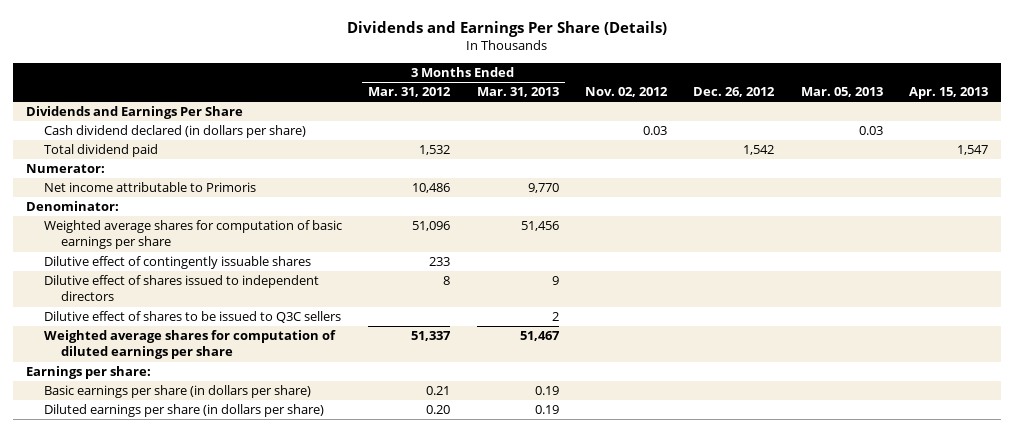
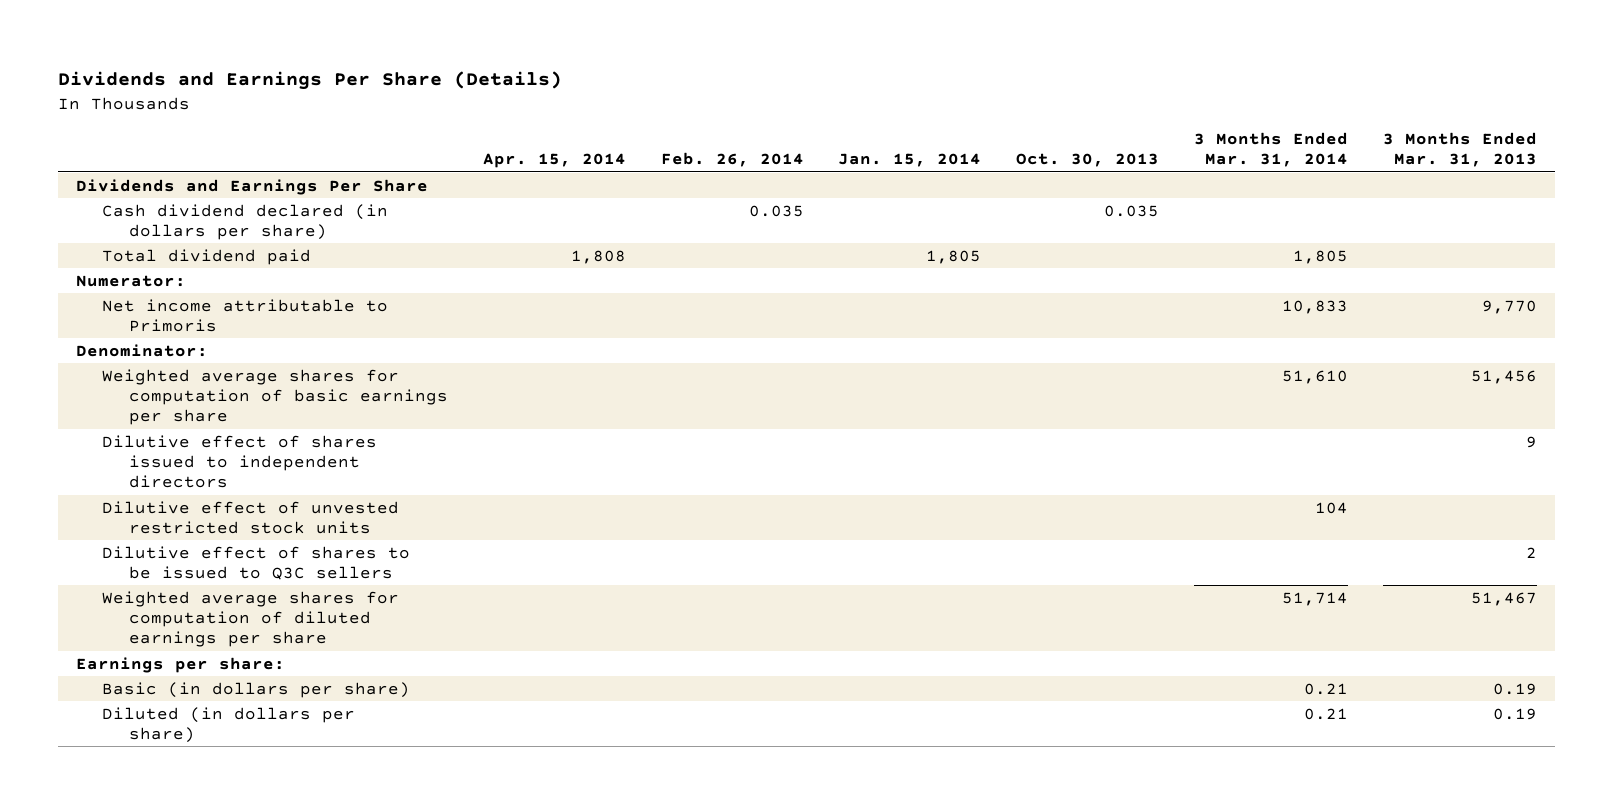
[368,87,452,98] Mar. 31, 2012 -> none
[584,87,668,98] Nov. 02, 2012 -> none
[693,87,776,98] Dec. 26, 2012 -> none
[800,87,883,98] Mar. 05, 2013 -> none
[909,87,989,100] Apr. 15, 2013 -> none
none -> [482,153,626,169] Apr. 15, 2014
none -> [660,152,804,168] Feb. 26, 2014
none -> [838,153,982,168] Jan. 15, 2014
none -> [1016,153,1160,168] Oct. 30, 2013
none -> [1194,131,1349,168] 3 Months Ended Mar. 31, 2014
[43,256,311,270] Dilutive effect of contingently issuable shares -> none
none -> [102,500,400,534] Dilutive effect of unvested restricted stock units
[43,385,311,399] Basic earnings per share (in dollars per share) -> [102,681,411,698] Basic (in dollars per share)
[43,404,324,418] Diluted earnings per share (in dollars per share) -> [102,706,356,743] Diluted (in dollars per share)

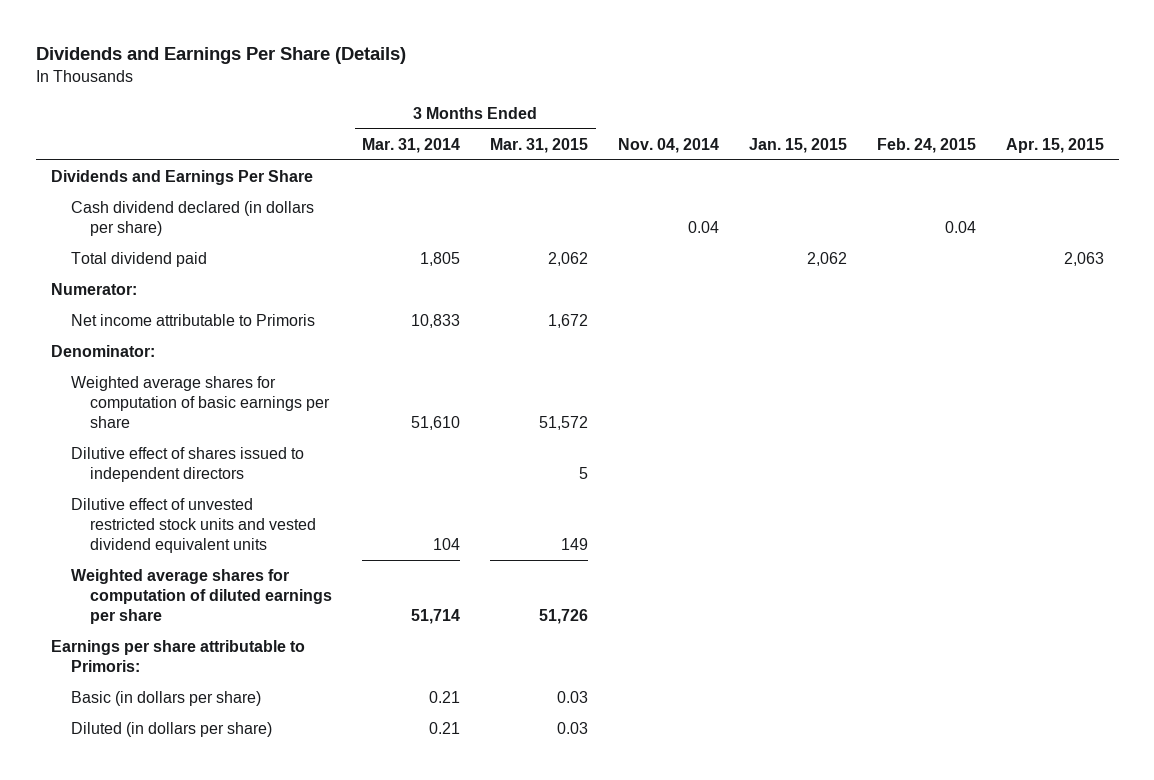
[482,153,626,169] Apr. 15, 2014 -> none
[660,152,804,168] Feb. 26, 2014 -> none
[838,153,982,168] Jan. 15, 2014 -> none
[1016,153,1160,168] Oct. 30, 2013 -> none
[1383,131,1538,168] 3 Months Ended Mar. 31, 2013 -> none
none -> [490,137,589,153] Mar. 31, 2015
none -> [618,137,720,153] Nov. 04, 2014
none -> [748,137,847,153] Jan. 15, 2015
none -> [876,137,976,153] Feb. 24, 2015
none -> [1005,137,1104,153] Apr. 15, 2015
[102,545,411,580] Dilutive effect of shares to be issued to Q3C sellers -> none
[102,500,400,534] Dilutive effect of unvested restricted stock units -> [70,498,317,553] Dilutive effect of unvested restricted stock units and vested dividend equivalent units
[75,656,285,673] Earnings per share: -> [50,640,305,672] Earnings per share attributable to Primoris:

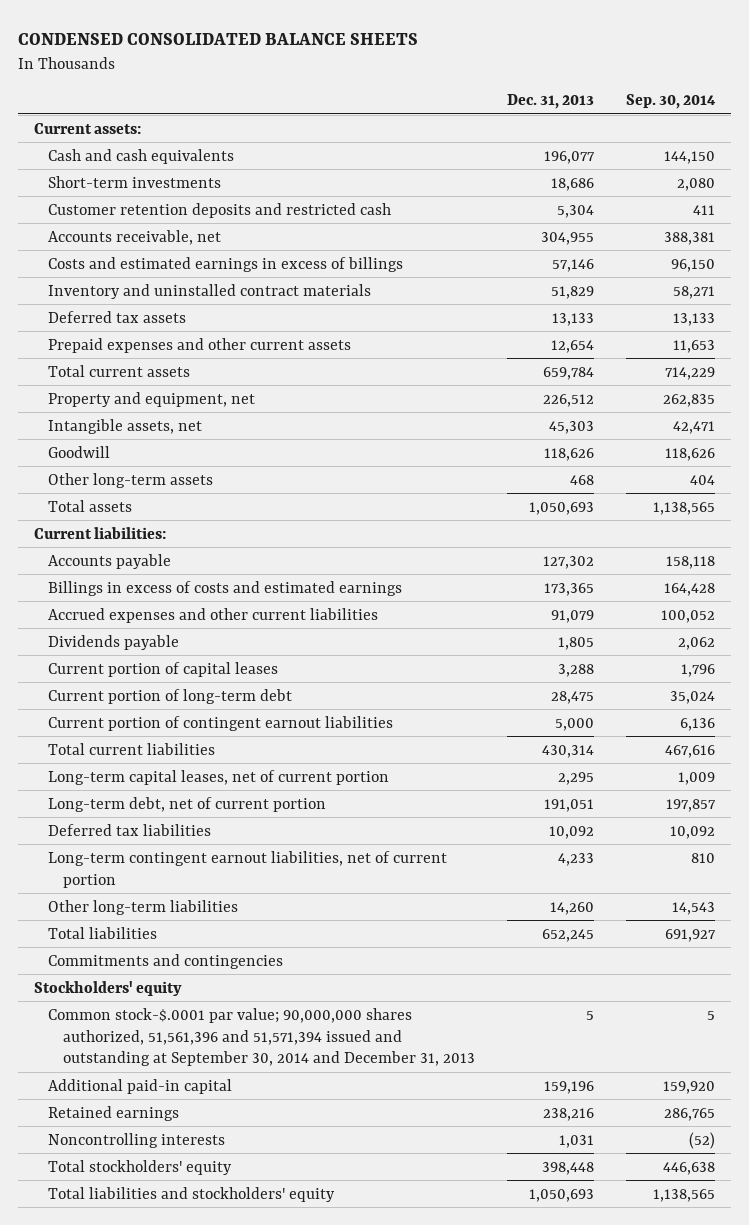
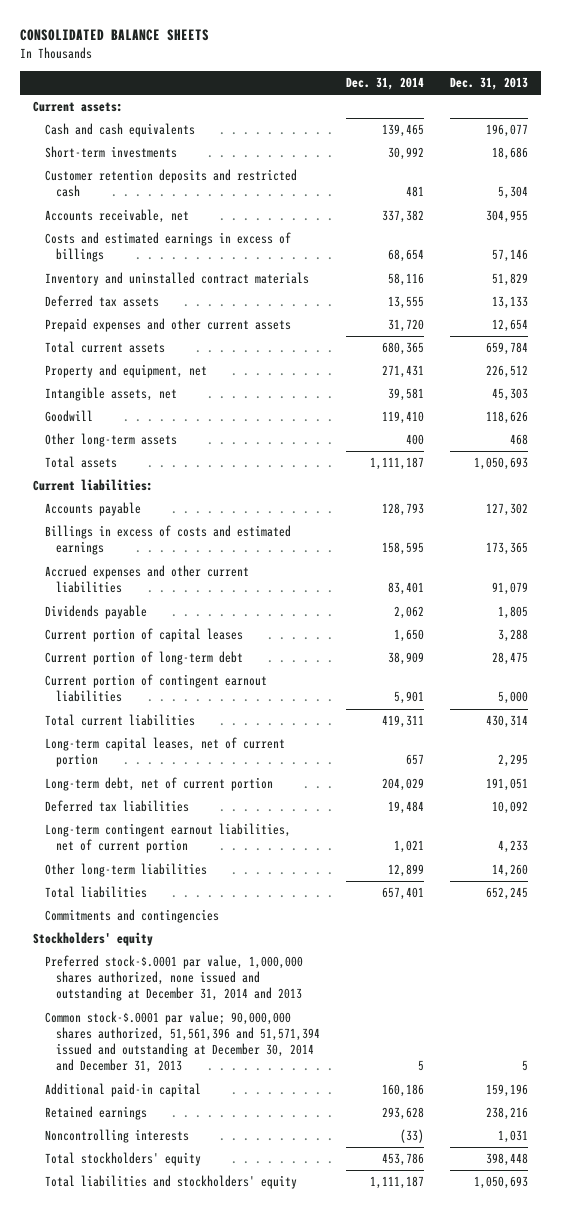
[17,33,418,46] CONDENSED CONSOLIDATED BALANCE SHEETS -> [20,29,210,42] CONSOLIDATED BALANCE SHEETS
[625,94,716,110] Sep. 30, 2014 -> none
none -> [346,77,425,91] Dec. 31, 2014
none -> [44,955,303,1002] Preferred stock-$.0001 par value, 1,000,000 shares authorized, none issued and outstanding at December 31, 2014 and 2013
[48,1007,475,1067] Common stock-$.0001 par value; 90,000,000 shares authorized, 51,561,396 and 51,571,394 issued and outstanding at September 30, 2014 and December 31, 2013 -> [44,1011,321,1074] Common stock-$.0001 par value; 90,000,000 shares authorized, 51,561,396 and 51,571,394 issued and outstanding at December 30, 2014 and December 31, 2013

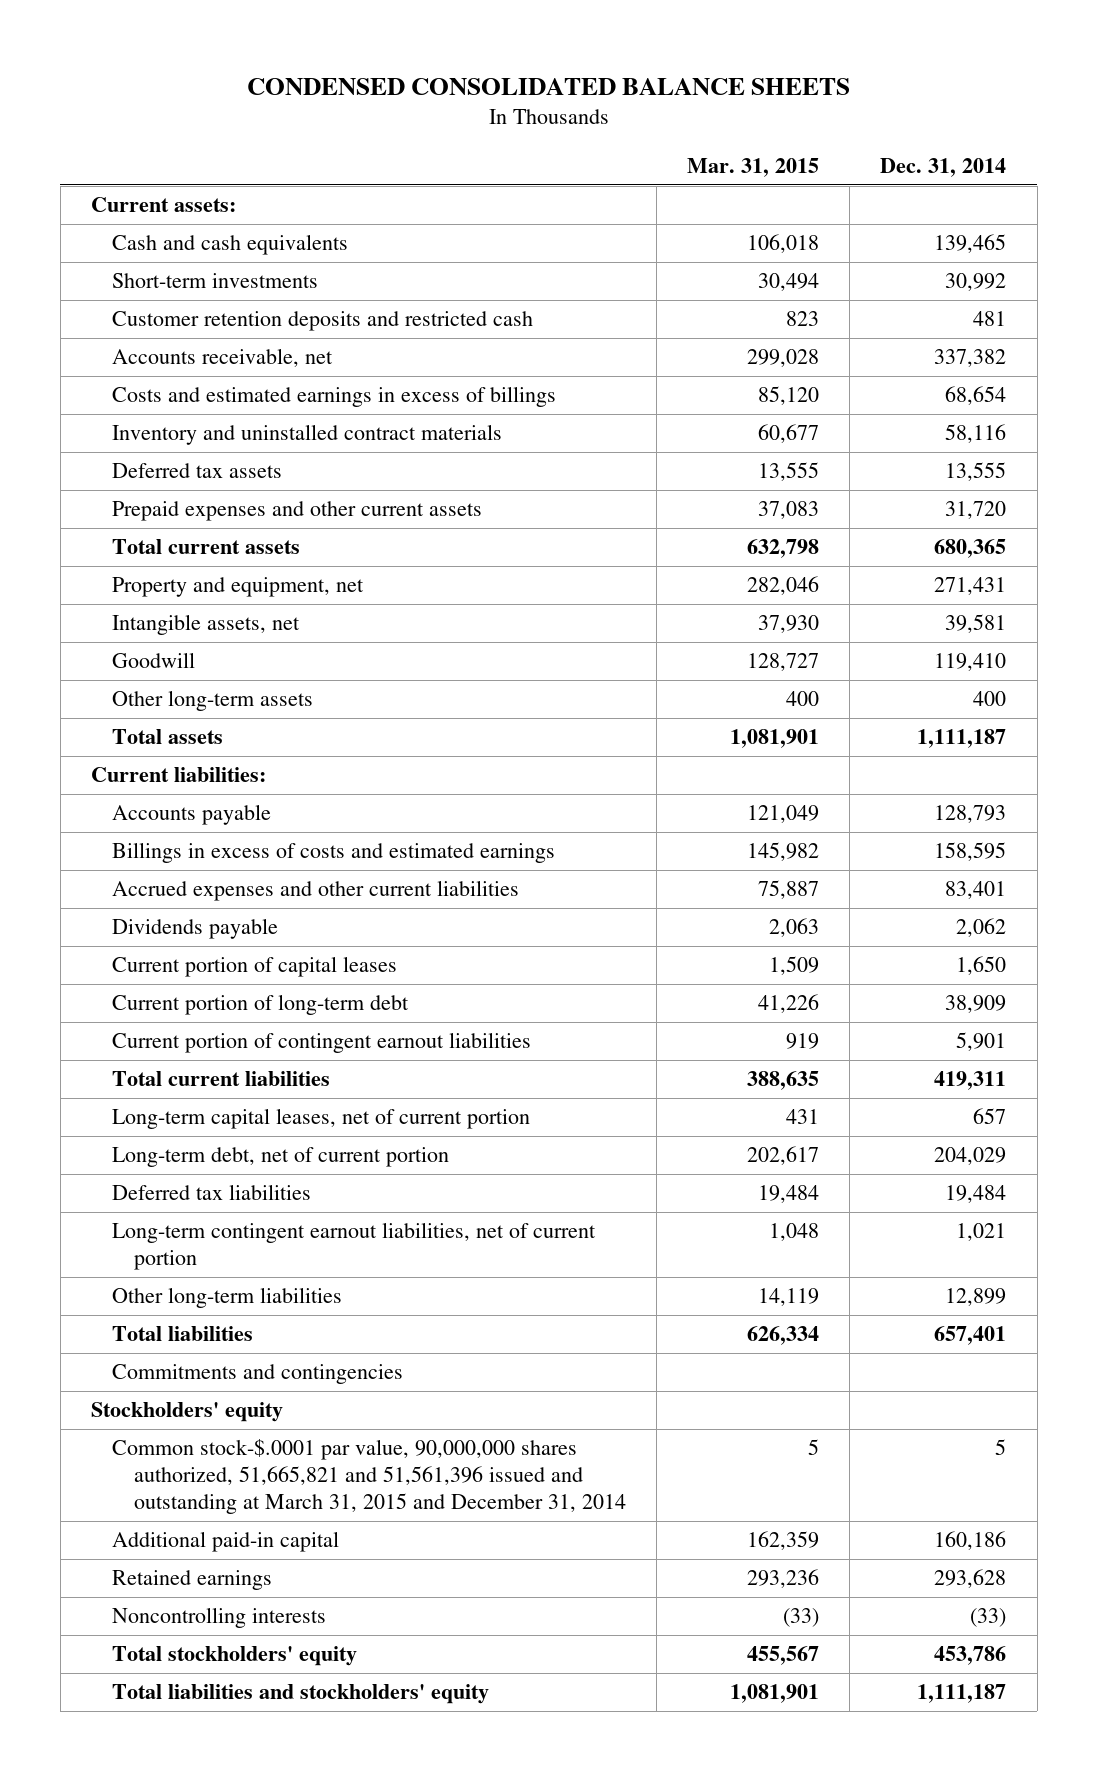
[20,29,210,42] CONSOLIDATED BALANCE SHEETS -> [246,77,850,95] CONDENSED CONSOLIDATED BALANCE SHEETS
[449,77,528,91] Dec. 31, 2013 -> none
none -> [687,157,820,177] Mar. 31, 2015
[44,955,303,1002] Preferred stock-$.0001 par value, 1,000,000 shares authorized, none issued and outstanding at December 31, 2014 and 2013 -> none
[44,1011,321,1074] Common stock-$.0001 par value; 90,000,000 shares authorized, 51,561,396 and 51,571,394 issued and outstanding at December 30, 2014 and December 31, 2013 -> [112,1439,627,1514] Common stock-$.0001 par value, 90,000,000 shares authorized, 51,665,821 and 51,561,396 issued and outstanding at March 31, 2015 and December 31, 2014

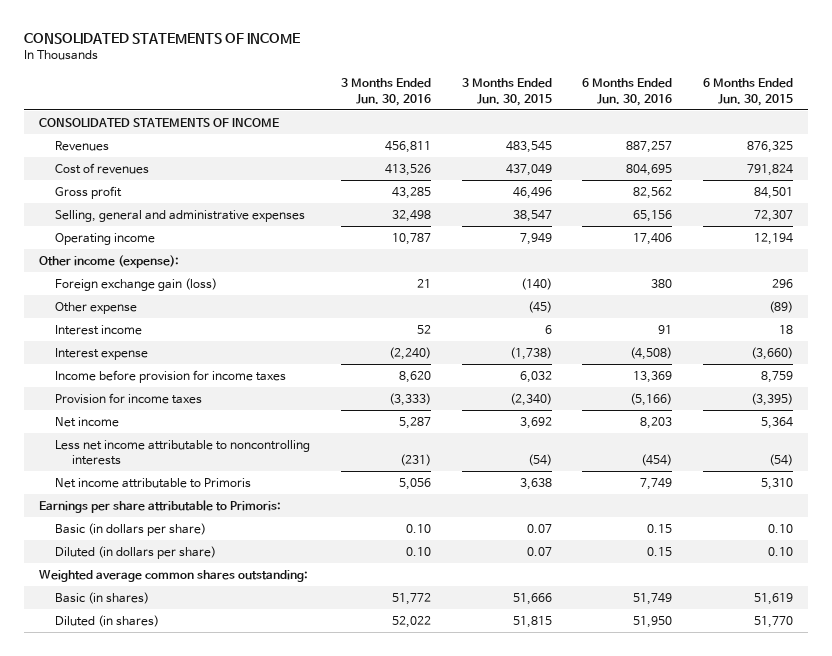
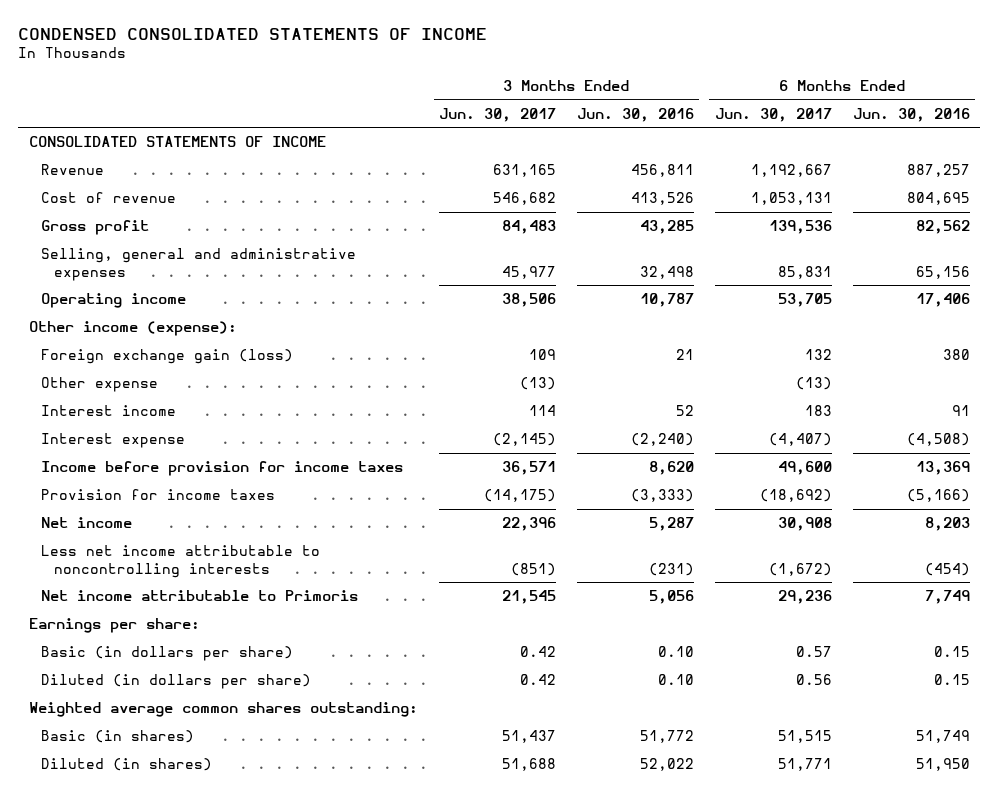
[23,32,300,44] CONSOLIDATED STATEMENTS OF INCOME -> [18,27,488,40] CONDENSED CONSOLIDATED STATEMENTS OF INCOME
[461,77,552,106] 3 Months Ended Jun. 30, 2015 -> none
[702,77,793,106] 6 Months Ended Jun. 30, 2015 -> none
none -> [438,107,556,122] Jun. 30, 2017
none -> [714,107,832,122] Jun. 30, 2017
[55,140,110,151] Revenues -> [41,164,105,176] Revenue
[55,162,150,174] Cost of revenues -> [41,192,177,204] Cost of revenue
[39,499,282,513] Earnings per share attributable to Primoris: -> [28,618,200,634] Earnings per share:

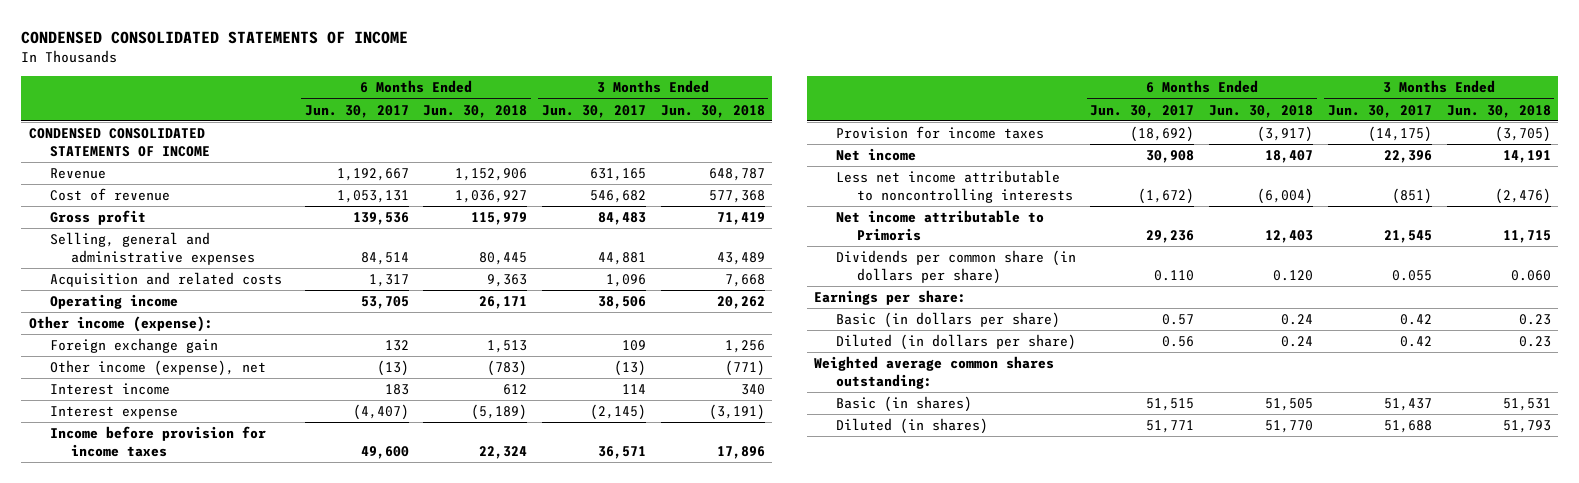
[576,107,694,122] Jun. 30, 2016 -> none
[852,107,970,122] Jun. 30, 2016 -> none
none -> [423,104,528,118] Jun. 30, 2018
none -> [660,104,765,118] Jun. 30, 2018
[28,136,326,148] CONSOLIDATED STATEMENTS OF INCOME -> [28,128,210,157] CONDENSED CONSOLIDATED STATEMENTS OF INCOME
[501,265,556,279] 45,977 -> [597,251,646,265] 44,881
[777,265,832,279] 85,831 -> [360,251,409,265] 84,514
none -> [49,272,282,288] Acquisition and related costs
[41,349,294,365] Foreign exchange gain (loss) -> [49,338,218,354] Foreign exchange gain
[41,377,159,393] Other expense -> [49,360,266,377] Other income (expense), net
none -> [835,250,1076,284] Dividends per common share (in dollars per share)

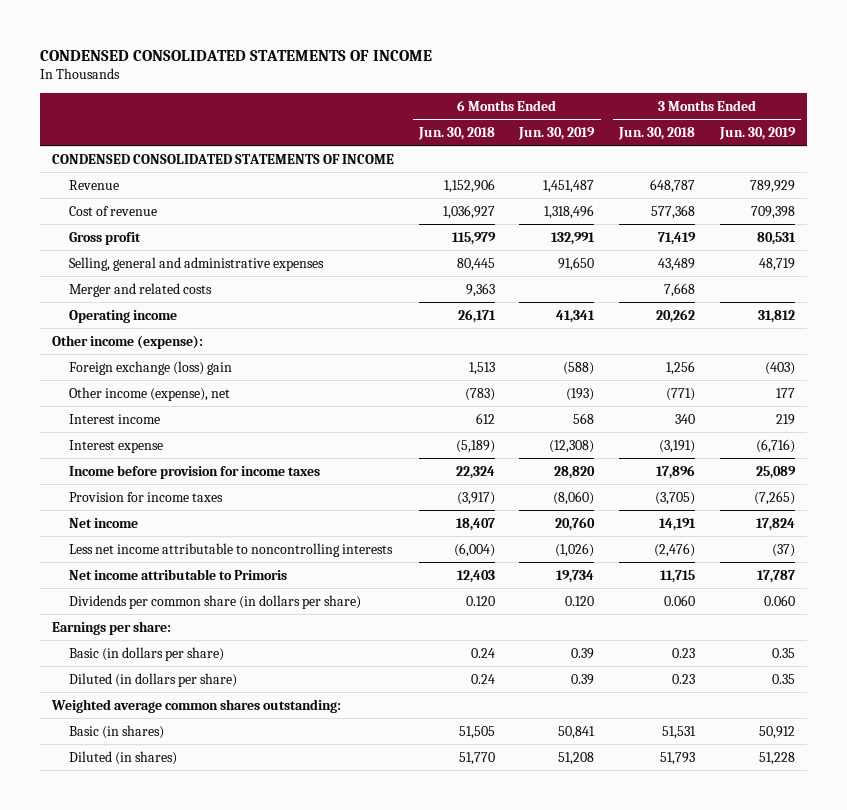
[304,104,409,118] Jun. 30, 2017 -> none
[541,104,646,118] Jun. 30, 2017 -> none
none -> [518,126,596,140] Jun. 30, 2019
none -> [718,126,796,140] Jun. 30, 2019
[49,272,282,288] Acquisition and related costs -> [69,282,213,297] Merger and related costs
[49,338,218,354] Foreign exchange gain -> [69,360,233,375] Foreign exchange (loss) gain

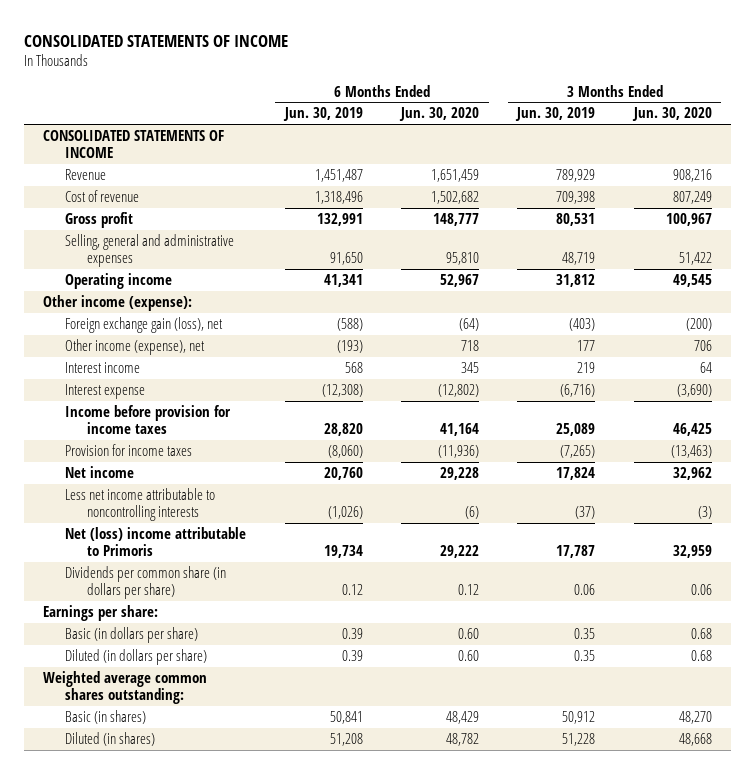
[40,50,433,62] CONDENSED CONSOLIDATED STATEMENTS OF INCOME -> [24,34,289,47] CONSOLIDATED STATEMENTS OF INCOME
[417,126,495,140] Jun. 30, 2018 -> none
[618,126,696,140] Jun. 30, 2018 -> none
none -> [399,107,480,122] Jun. 30, 2020
none -> [631,107,712,122] Jun. 30, 2020
[52,153,395,164] CONDENSED CONSOLIDATED STATEMENTS OF INCOME -> [43,129,225,158] CONSOLIDATED STATEMENTS OF INCOME
[69,282,213,297] Merger and related costs -> none
[69,360,233,375] Foreign exchange (loss) gain -> [65,316,224,333] Foreign exchange gain (loss), net
[69,568,288,580] Net income attributable to Primoris -> [65,526,247,556] Net (loss) income attributable to Primoris
[565,595,595,606] 0.120 -> [341,583,363,595] 0.12
[763,594,795,606] 0.060 -> [574,583,596,595] 0.06

